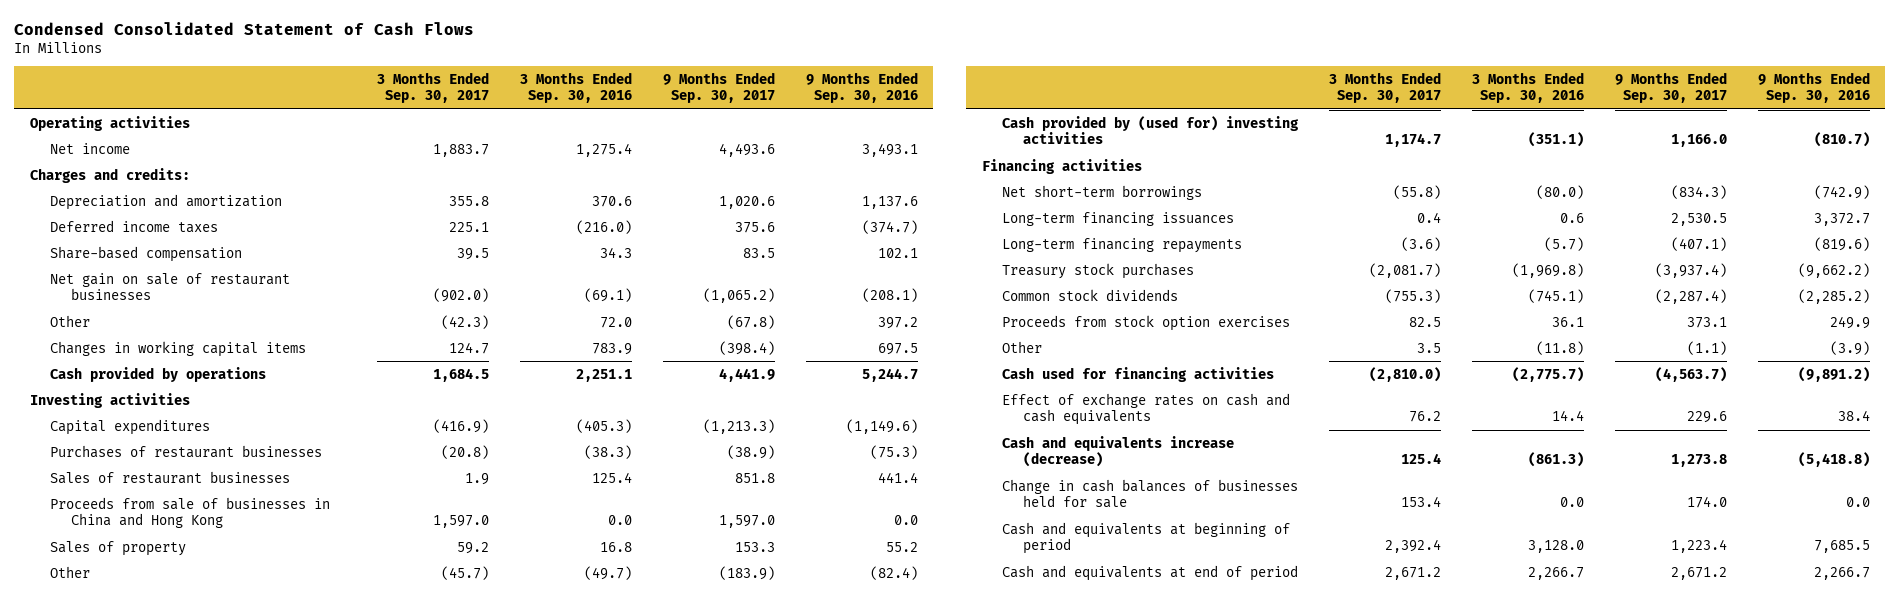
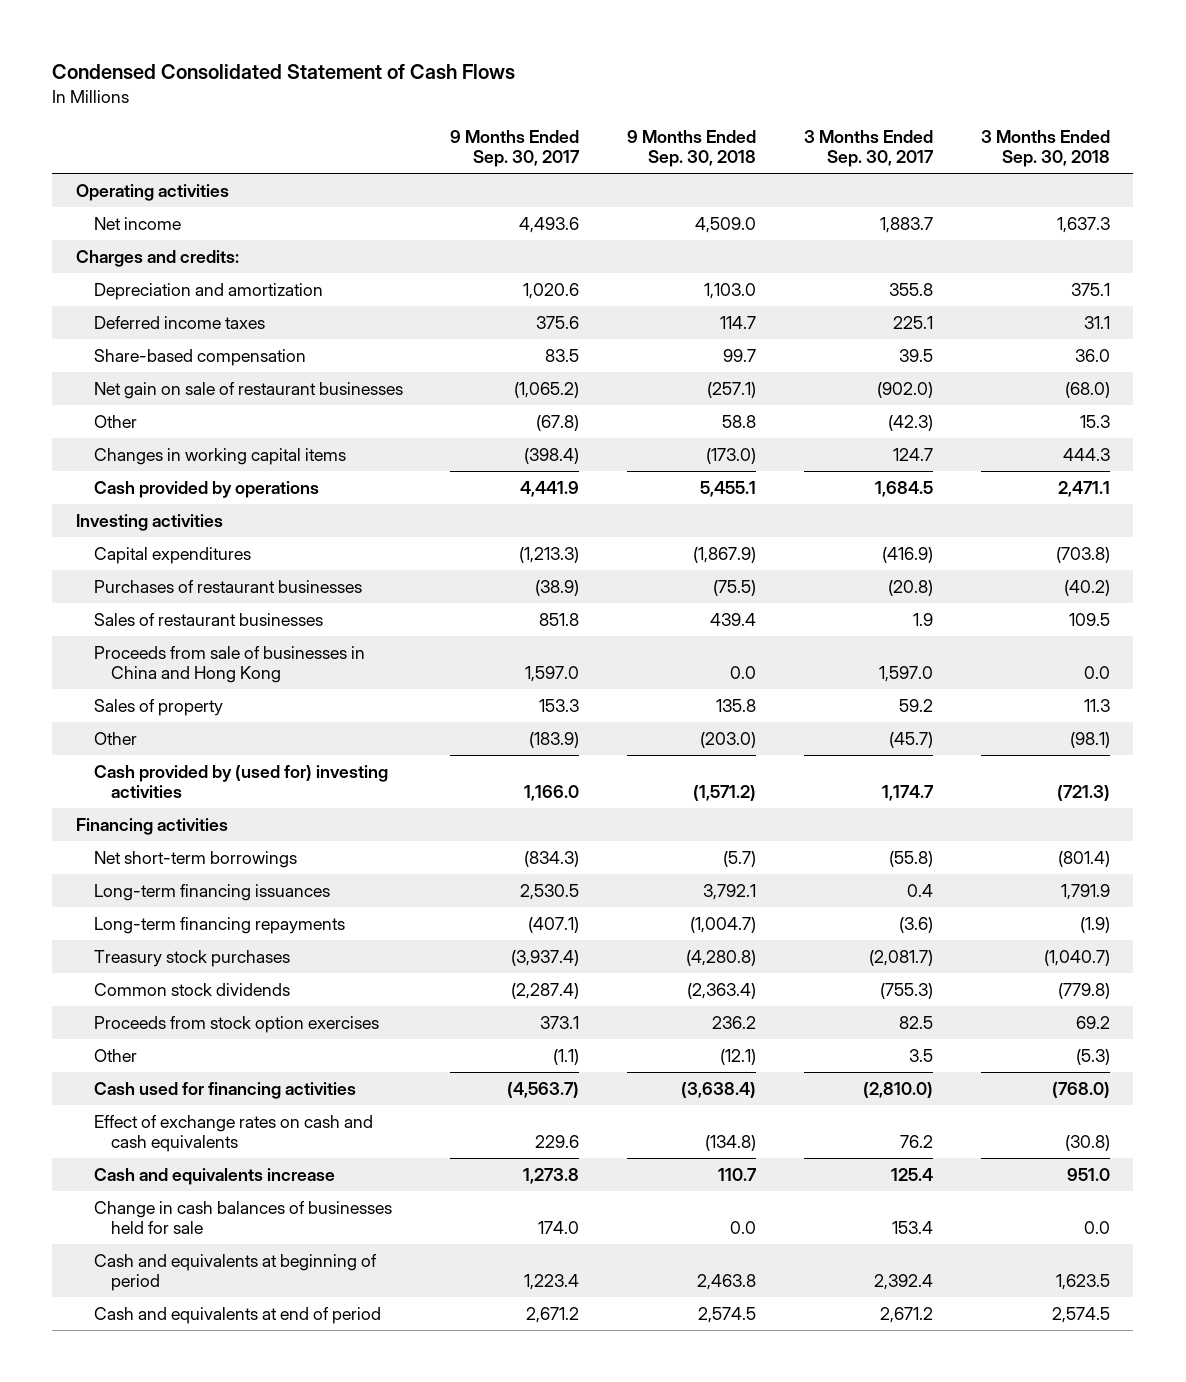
[519,71,632,104] 3 Months Ended Sep. 30, 2016 -> none
[805,71,918,104] 9 Months Ended Sep. 30, 2016 -> none
none -> [627,130,757,168] 9 Months Ended Sep. 30, 2018
none -> [980,130,1110,168] 3 Months Ended Sep. 30, 2018
[1002,435,1235,468] Cash and equivalents increase (decrease) -> [93,1167,335,1185] Cash and equivalents increase

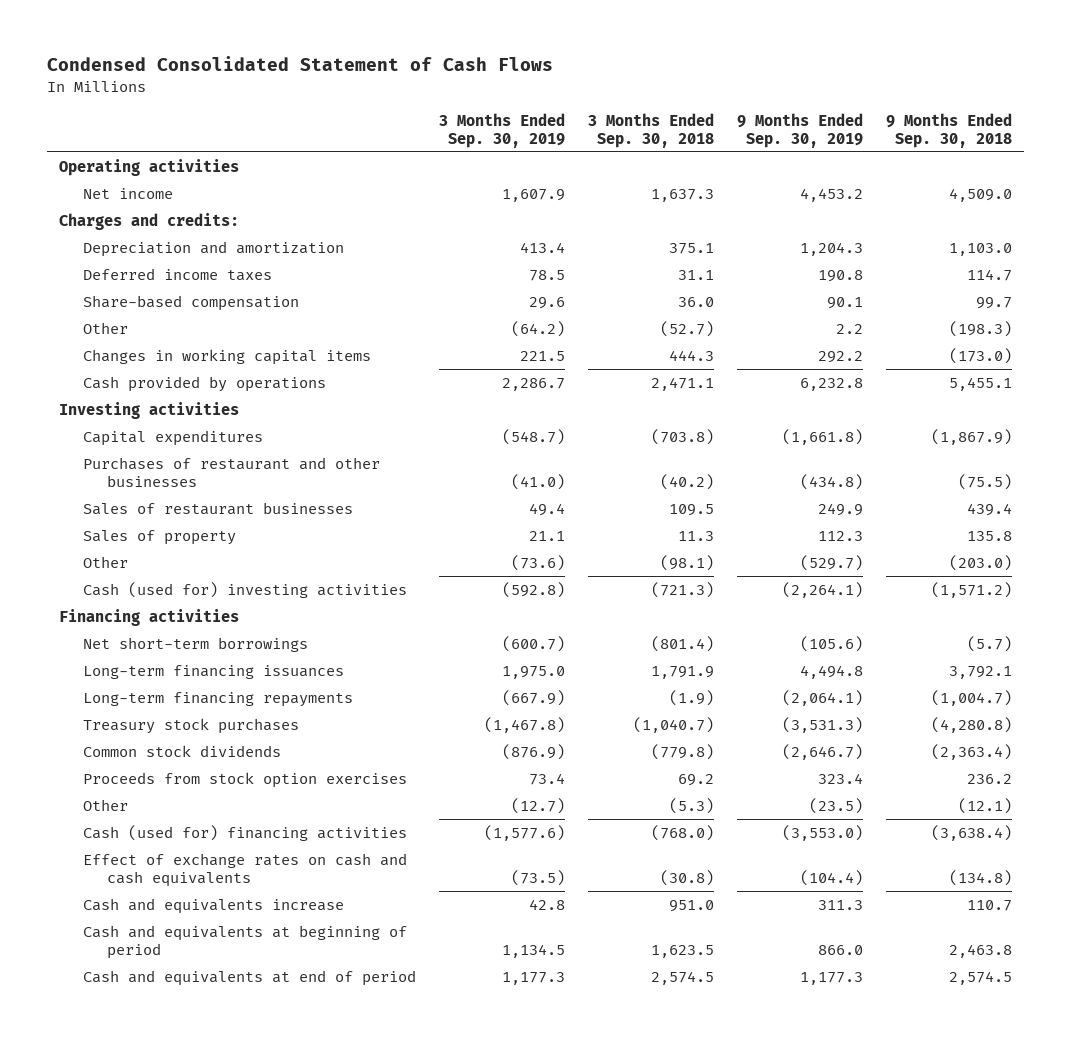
[450,130,581,168] 9 Months Ended Sep. 30, 2017 -> none
[803,130,934,168] 3 Months Ended Sep. 30, 2017 -> none
none -> [439,112,566,148] 3 Months Ended Sep. 30, 2019
none -> [737,112,864,148] 9 Months Ended Sep. 30, 2019
[93,381,403,399] Net gain on sale of restaurant businesses -> none
[722,414,757,428] 58.8 -> [949,320,1013,337] (198.3)
[1079,414,1110,428] 15.3 -> [660,320,715,337] (52.7)
[93,579,362,593] Purchases of restaurant businesses -> [83,456,381,487] Purchases of restaurant and other businesses
[93,645,365,684] Proceeds from sale of businesses in China and Hong Kong -> none
[93,764,388,799] Cash provided by (used for) investing activities -> [83,581,408,598] Cash (used for) investing activities
[93,1081,356,1099] Cash used for financing activities -> [83,824,408,841] Cash (used for) financing activities
[93,1200,392,1235] Change in cash balances of businesses held for sale -> none

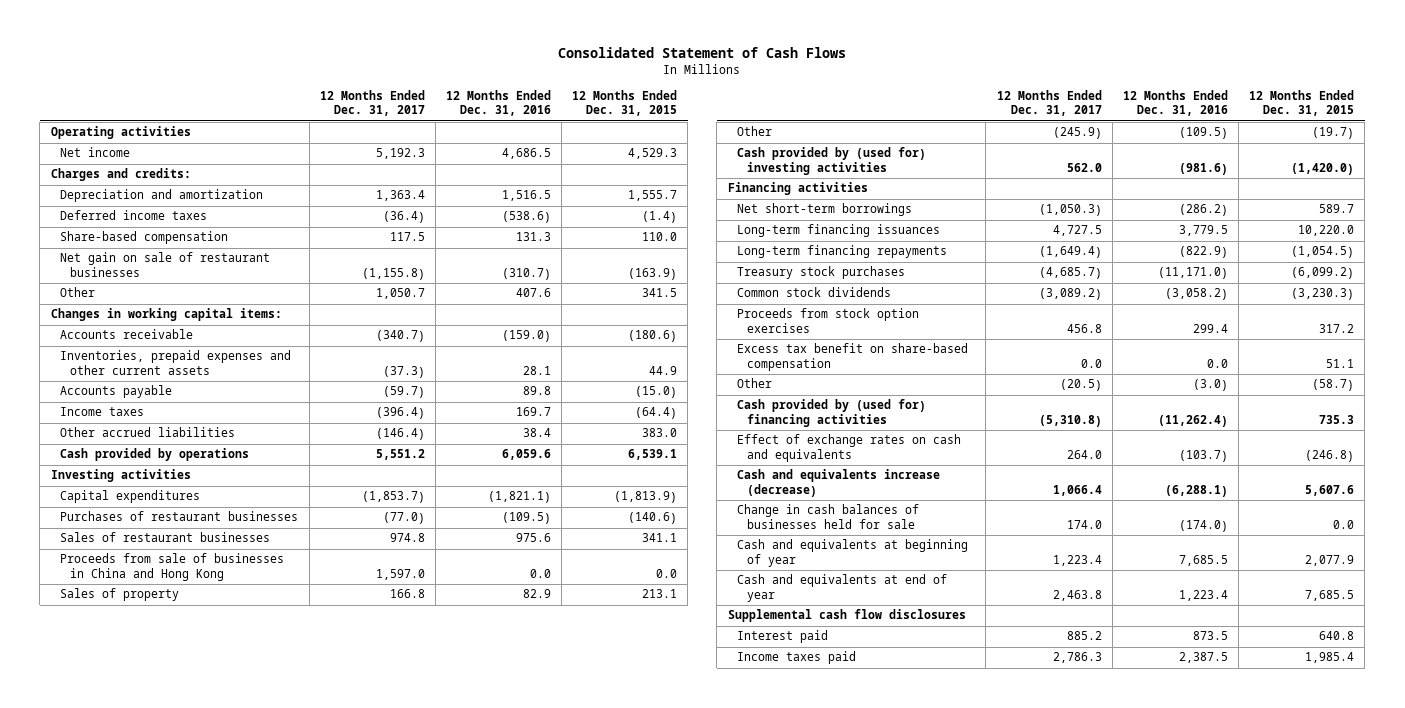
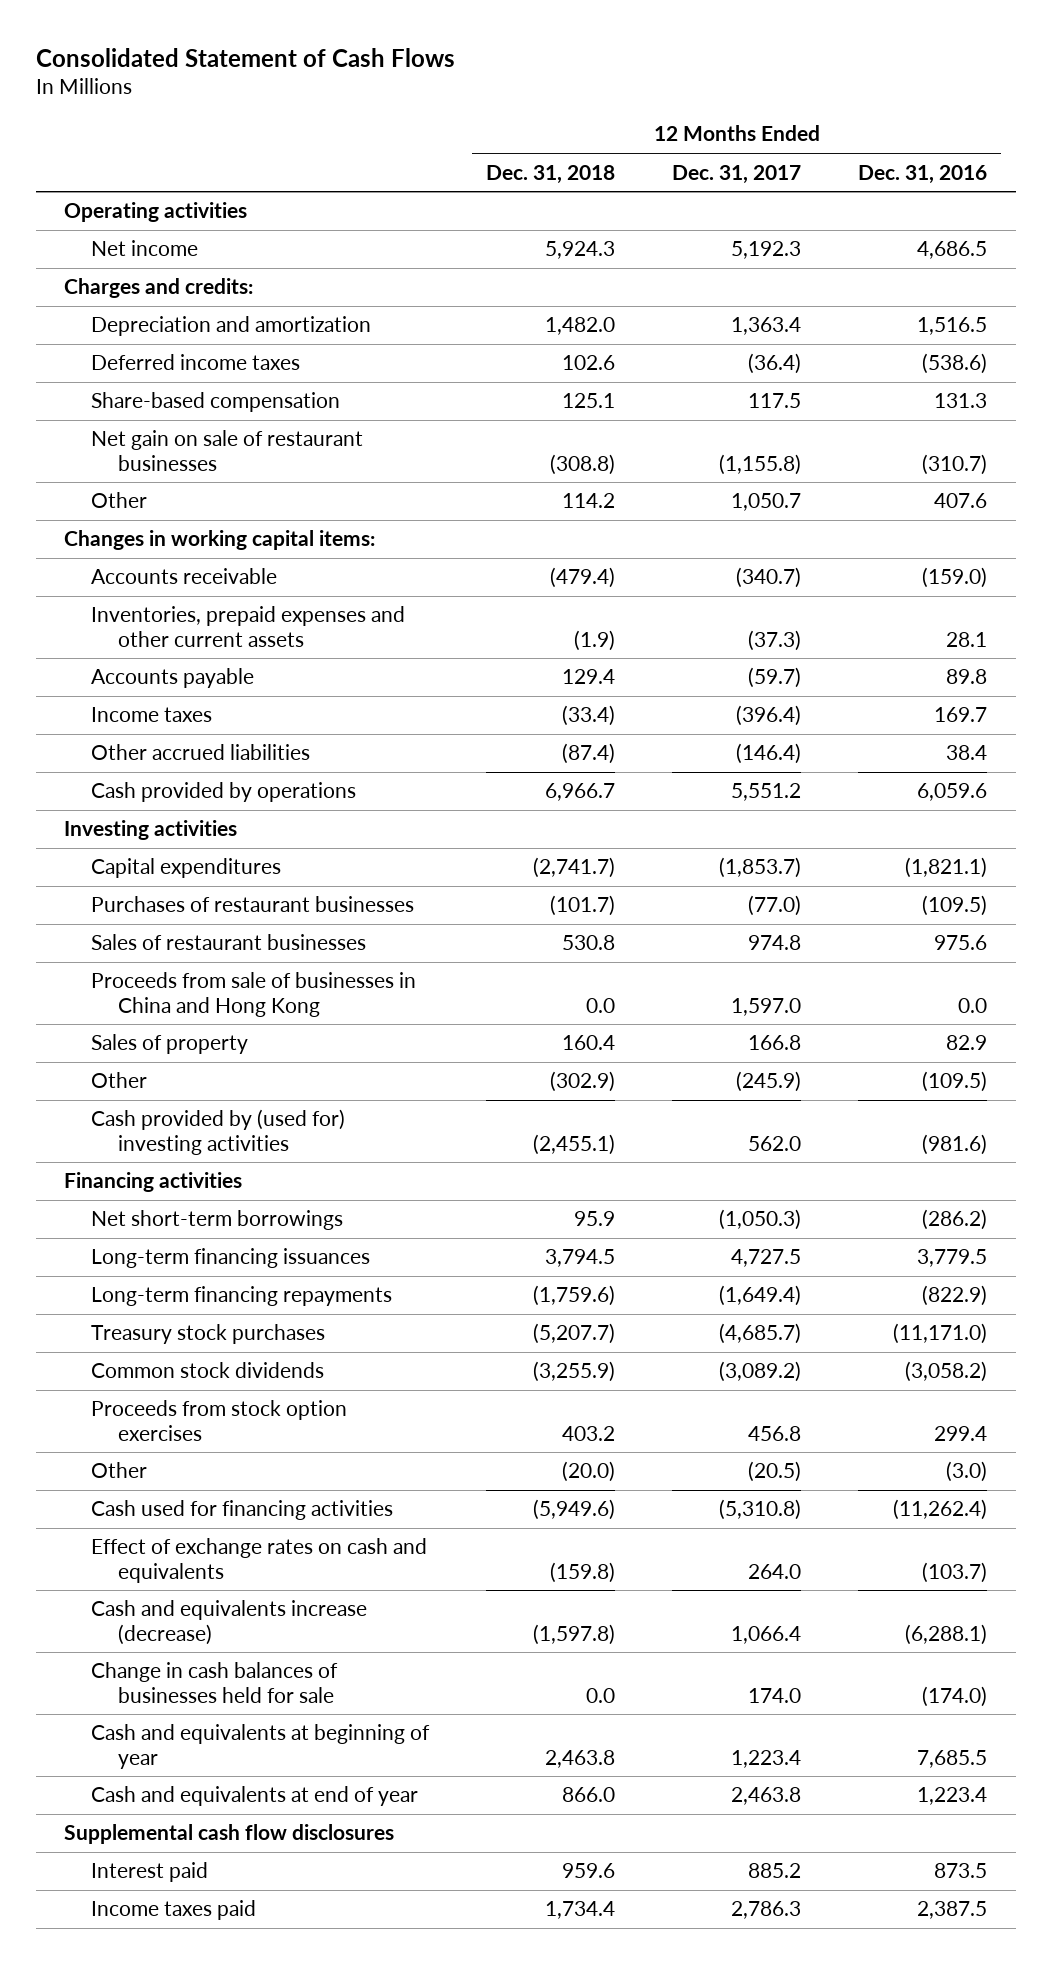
[572,89,678,117] 12 Months Ended Dec. 31, 2015 -> none
none -> [485,164,615,184] Dec. 31, 2018
[737,343,969,372] Excess tax benefit on share-based compensation -> none
[737,399,927,428] Cash provided by (used for) financing activities -> [90,1500,393,1521] Cash used for financing activities

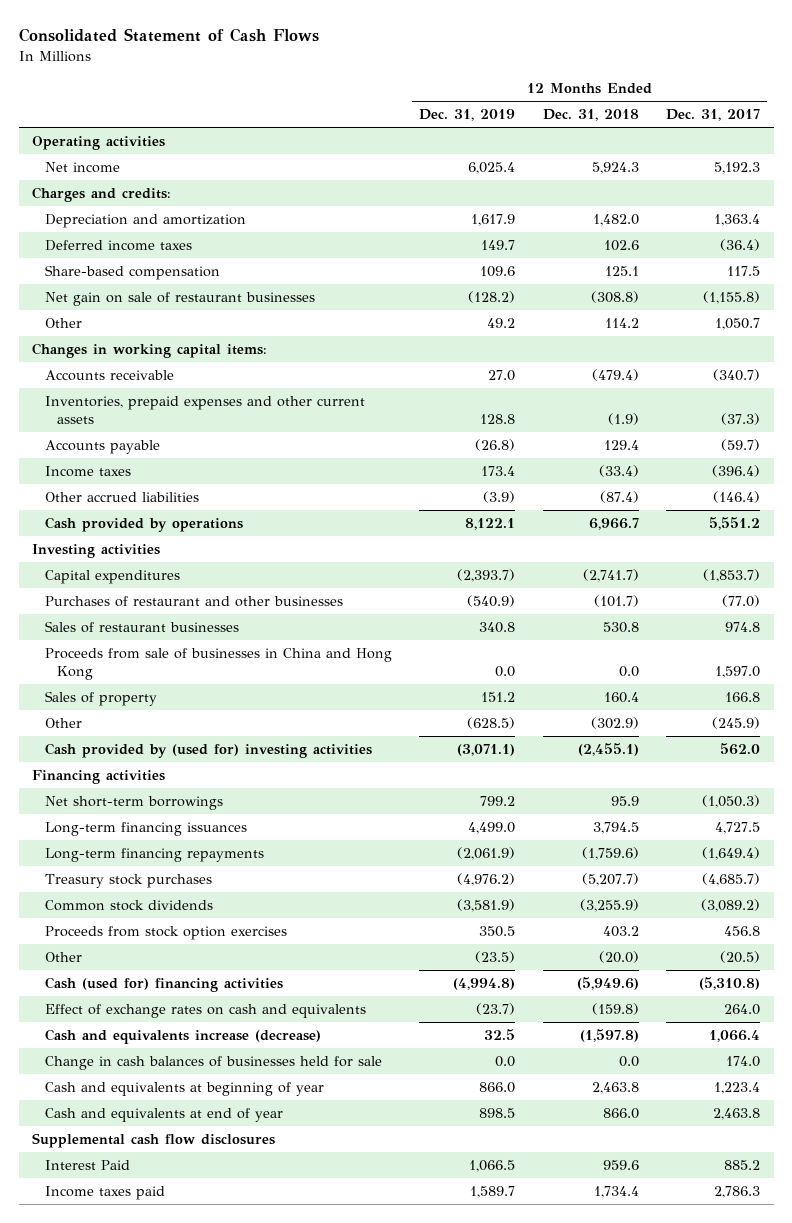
[858,164,988,184] Dec. 31, 2016 -> none
none -> [419,109,516,122] Dec. 31, 2019
[90,896,414,913] Purchases of restaurant businesses -> [44,595,343,607] Purchases of restaurant and other businesses
[90,1500,393,1521] Cash used for financing activities -> [44,976,283,992] Cash (used for) financing activities
[90,1862,208,1883] Interest paid -> [44,1159,130,1170] Interest Paid

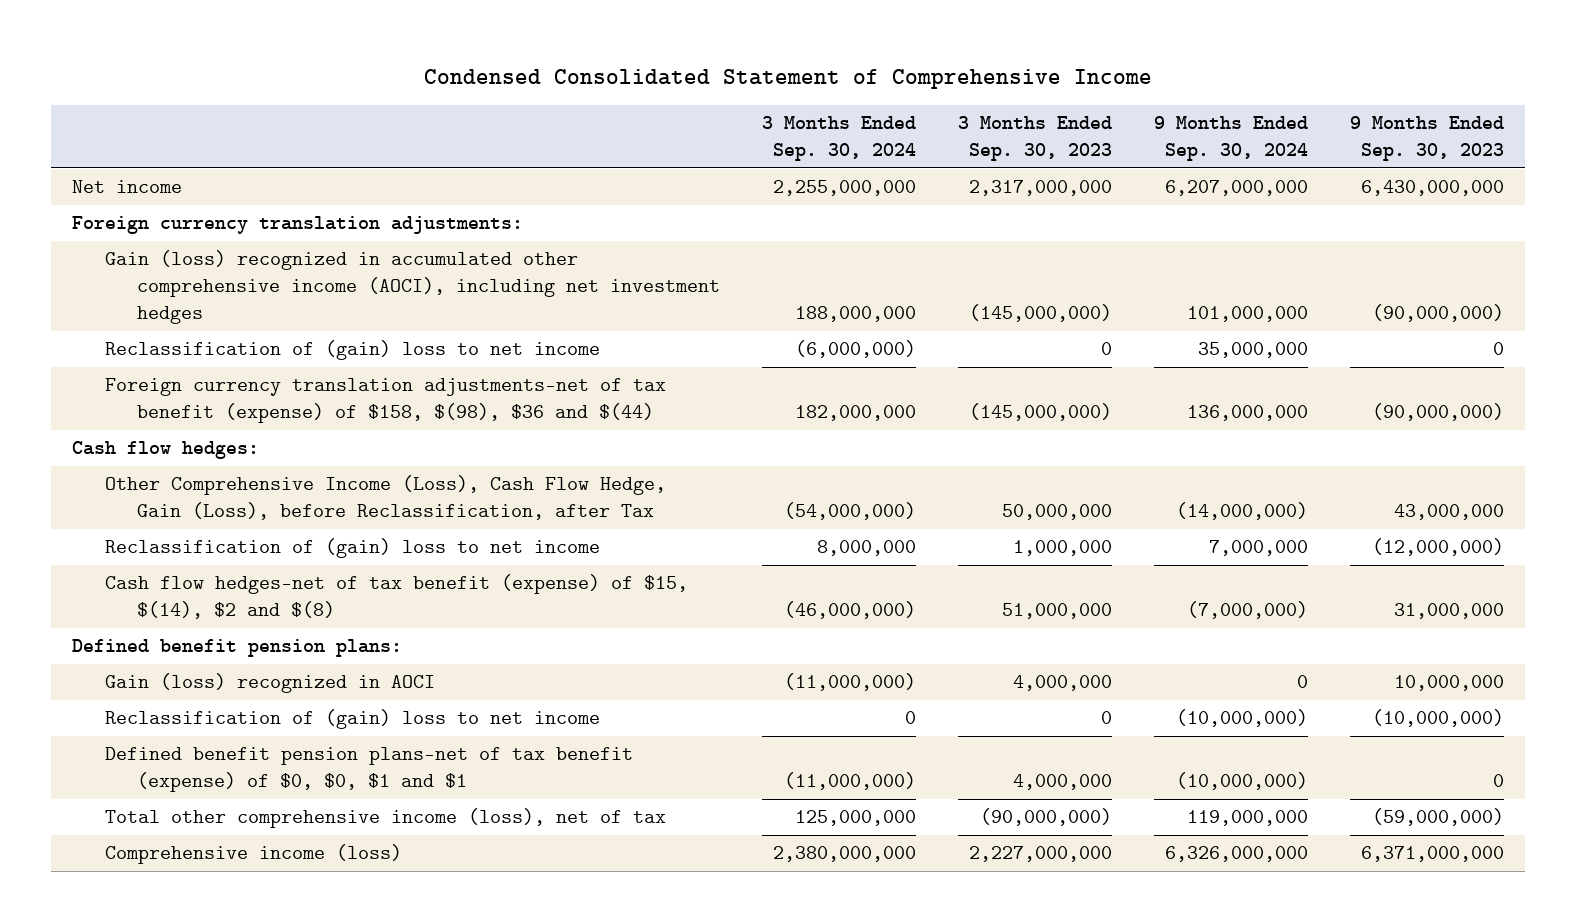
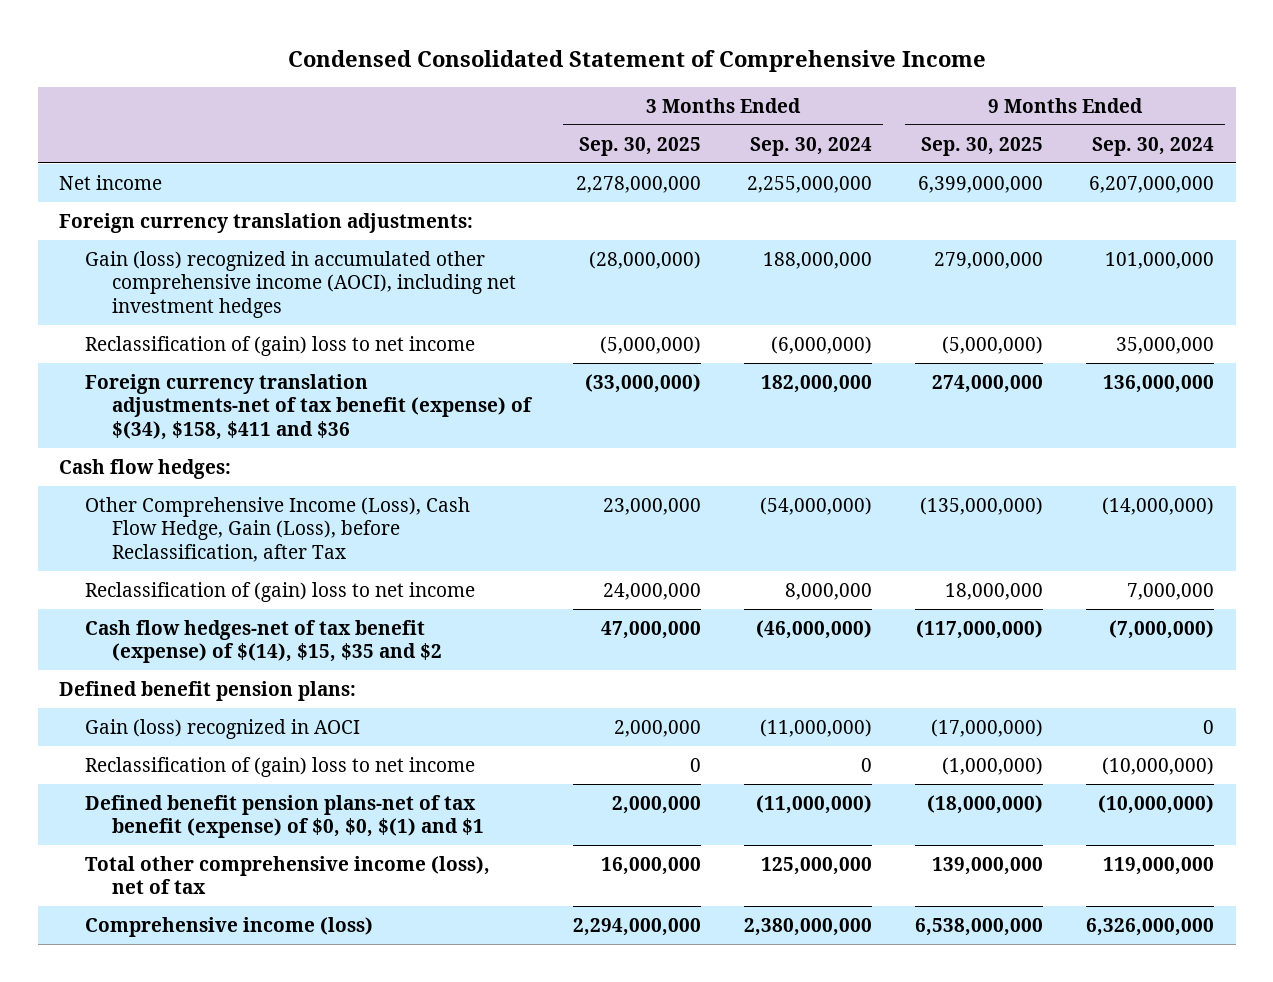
[958,116,1113,162] 3 Months Ended Sep. 30, 2023 -> none
[1350,116,1505,162] 9 Months Ended Sep. 30, 2023 -> none
none -> [579,136,702,156] Sep. 30, 2025
none -> [921,136,1044,156] Sep. 30, 2025
[104,378,666,424] Foreign currency translation adjustments-net of tax benefit (expense) of $158, $(98), $36 and $(44) -> [85,373,533,440] Foreign currency translation adjustments-net of tax benefit (expense) of $(34), $158, $411 and $36
[104,574,688,620] Cash flow hedges-net of tax benefit (expense) of $15, $(14), $2 and $(8) -> [85,619,442,664] Cash flow hedges-net of tax benefit (expense) of $(14), $15, $35 and $2
[104,747,633,793] Defined benefit pension plans-net of tax benefit (expense) of $0, $0, $1 and $1 -> [85,794,484,839] Defined benefit pension plans-net of tax benefit (expense) of $0, $0, $(1) and $1

